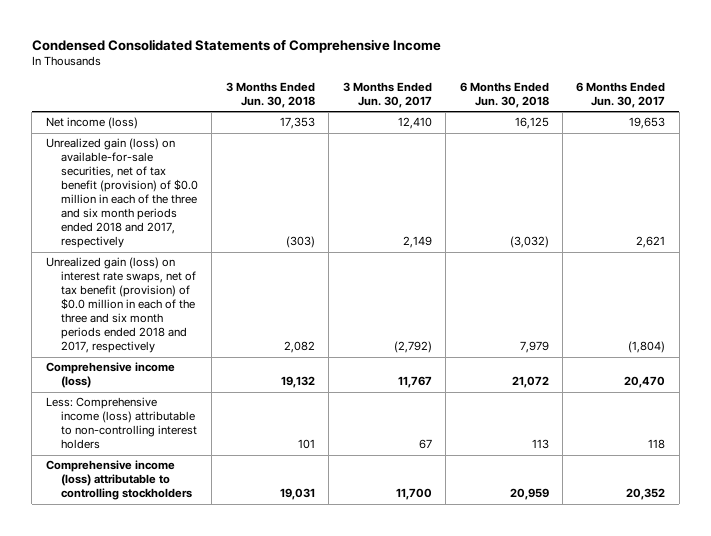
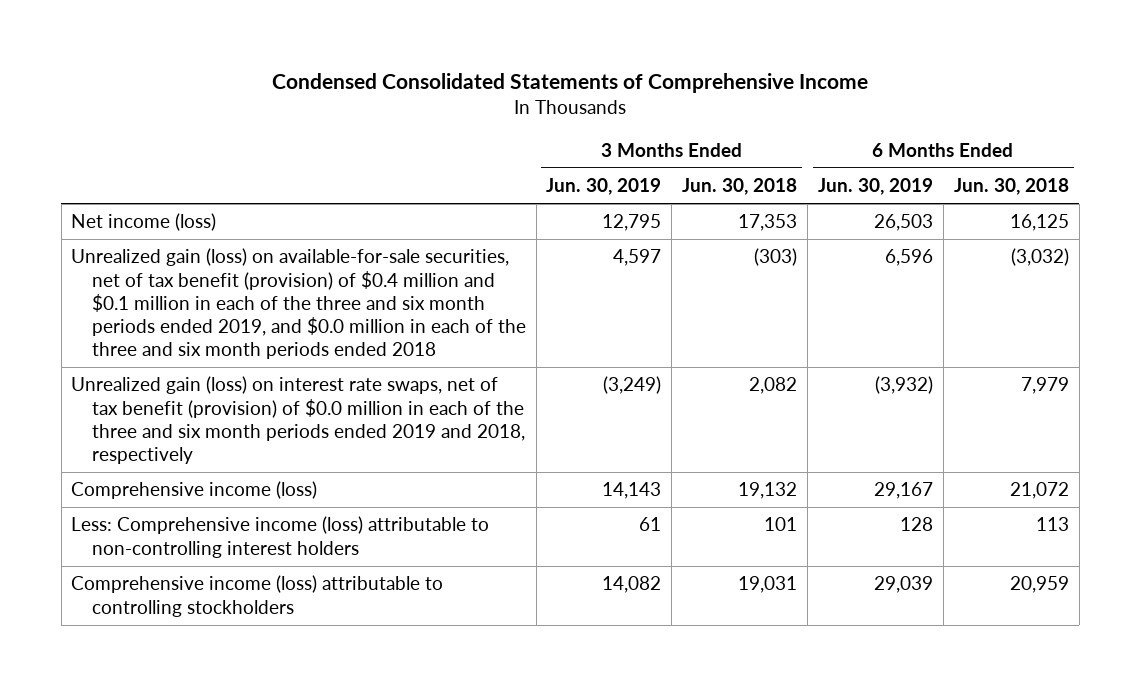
[342,82,432,109] 3 Months Ended Jun. 30, 2017 -> none
[576,82,666,109] 6 Months Ended Jun. 30, 2017 -> none
none -> [546,178,662,196] Jun. 30, 2019
none -> [817,178,933,196] Jun. 30, 2019
[45,138,199,249] Unrealized gain (loss) on available-for-sale securities, net of tax benefit (provision) of $0.0 million in each of the three and six month periods ended 2018 and 2017, respectively -> [71,248,526,360] Unrealized gain (loss) on available-for-sale securities, net of tax benefit (provision) of $0.4 million and $0.1 million in each of the three and six month periods ended 2019, and $0.0 million in each of the three and six month periods ended 2018
[45,257,197,354] Unrealized gain (loss) on interest rate swaps, net of tax benefit (provision) of $0.0 million in each of the three and six month periods ended 2018 and 2017, respectively -> [71,376,525,465] Unrealized gain (loss) on interest rate swaps, net of tax benefit (provision) of $0.0 million in each of the three and six month periods ended 2019 and 2018, respectively

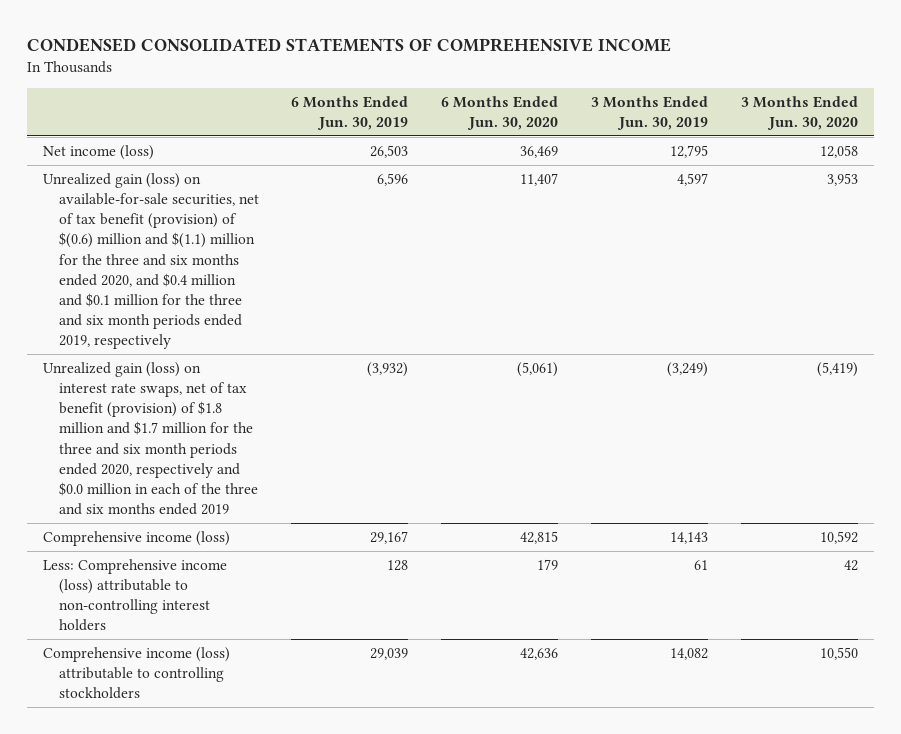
[272,73,869,94] Condensed Consolidated Statements of Comprehensive Income -> [26,38,671,53] CONDENSED CONSOLIDATED STATEMENTS OF COMPREHENSIVE INCOME
[682,178,798,196] Jun. 30, 2018 -> none
[953,178,1069,196] Jun. 30, 2018 -> none
none -> [441,96,559,131] 6 Months Ended Jun. 30, 2020
none -> [740,96,858,131] 3 Months Ended Jun. 30, 2020
[71,248,526,360] Unrealized gain (loss) on available-for-sale securities, net of tax benefit (provision) of $0.4 million and $0.1 million in each of the three and six month periods ended 2019, and $0.0 million in each of the three and six month periods ended 2018 -> [43,172,259,350] Unrealized gain (loss) on available-for-sale securities, net of tax benefit (provision) of $(0.6) million and $(1.1) million for the three and six months ended 2020, and $0.4 million and $0.1 million for the three and six month periods ended 2019, respectively
[71,376,525,465] Unrealized gain (loss) on interest rate swaps, net of tax benefit (provision) of $0.0 million in each of the three and six month periods ended 2019 and 2018, respectively -> [43,361,258,515] Unrealized gain (loss) on interest rate swaps, net of tax benefit (provision) of $1.8 million and $1.7 million for the three and six month periods ended 2020, respectively and $0.0 million in each of the three and six months ended 2019

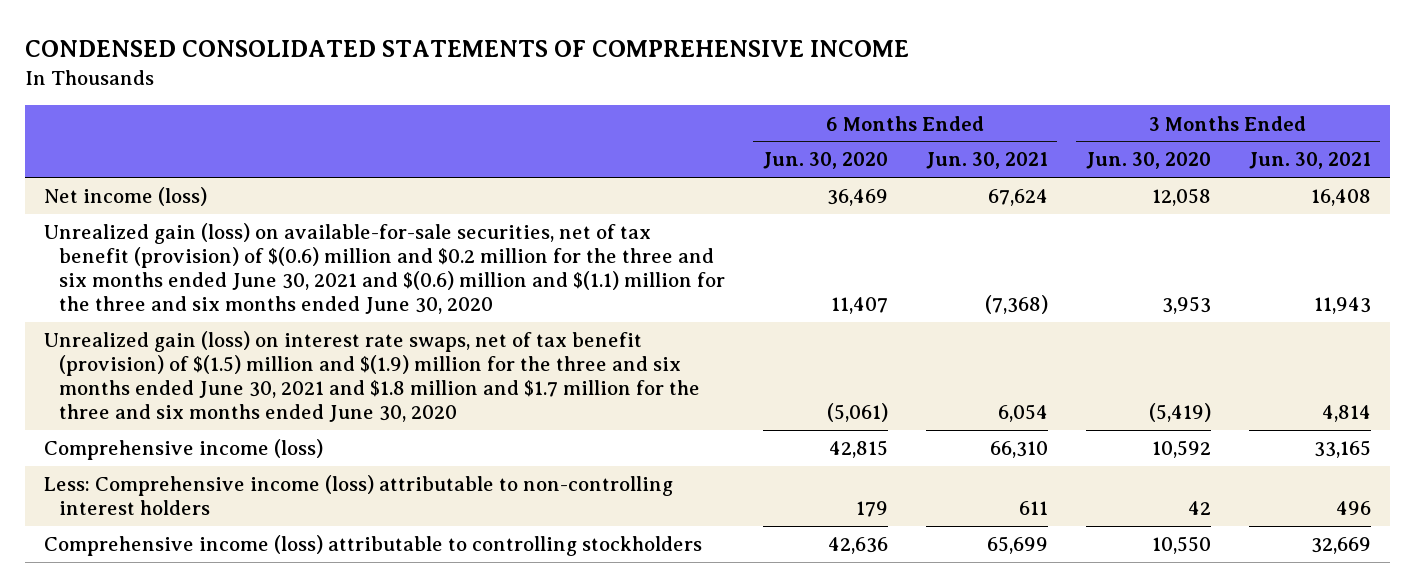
[291,96,409,131] 6 Months Ended Jun. 30, 2019 -> none
[590,96,708,131] 3 Months Ended Jun. 30, 2019 -> none
none -> [925,152,1048,170] Jun. 30, 2021
none -> [1248,152,1371,170] Jun. 30, 2021
[43,172,259,350] Unrealized gain (loss) on available-for-sale securities, net of tax benefit (provision) of $(0.6) million and $(1.1) million for the three and six months ended 2020, and $0.4 million and $0.1 million for the three and six month periods ended 2019, respectively -> [43,223,725,315] Unrealized gain (loss) on available-for-sale securities, net of tax benefit (provision) of $(0.6) million and $0.2 million for the three and six months ended June 30, 2021 and $(0.6) million and $(1.1) million for the three and six months ended June 30, 2020
[43,361,258,515] Unrealized gain (loss) on interest rate swaps, net of tax benefit (provision) of $1.8 million and $1.7 million for the three and six month periods ended 2020, respectively and $0.0 million in each of the three and six months ended 2019 -> [43,331,700,423] Unrealized gain (loss) on interest rate swaps, net of tax benefit (provision) of $(1.5) million and $(1.9) million for the three and six months ended June 30, 2021 and $1.8 million and $1.7 million for the three and six months ended June 30, 2020

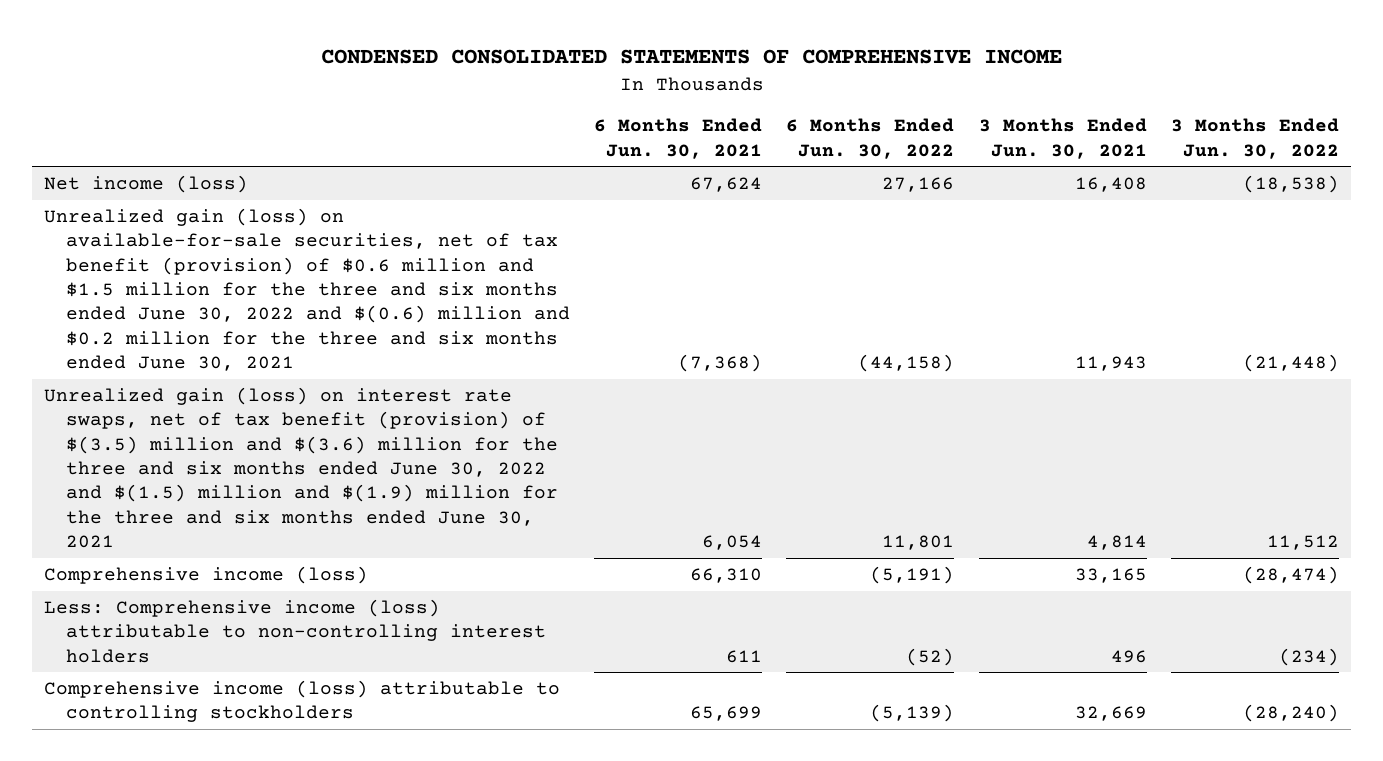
[762,152,888,170] Jun. 30, 2020 -> none
[1085,152,1211,170] Jun. 30, 2020 -> none
none -> [786,118,955,159] 6 Months Ended Jun. 30, 2022
none -> [1170,118,1339,159] 3 Months Ended Jun. 30, 2022
[43,223,725,315] Unrealized gain (loss) on available-for-sale securities, net of tax benefit (provision) of $(0.6) million and $0.2 million for the three and six months ended June 30, 2021 and $(0.6) million and $(1.1) million for the three and six months ended June 30, 2020 -> [44,208,570,371] Unrealized gain (loss) on available-for-sale securities, net of tax benefit (provision) of $0.6 million and $1.5 million for the three and six months ended June 30, 2022 and $(0.6) million and $0.2 million for the three and six months ended June 30, 2021
[43,331,700,423] Unrealized gain (loss) on interest rate swaps, net of tax benefit (provision) of $(1.5) million and $(1.9) million for the three and six months ended June 30, 2021 and $1.8 million and $1.7 million for the three and six months ended June 30, 2020 -> [44,387,558,548] Unrealized gain (loss) on interest rate swaps, net of tax benefit (provision) of $(3.5) million and $(3.6) million for the three and six months ended June 30, 2022 and $(1.5) million and $(1.9) million for the three and six months ended June 30, 2021

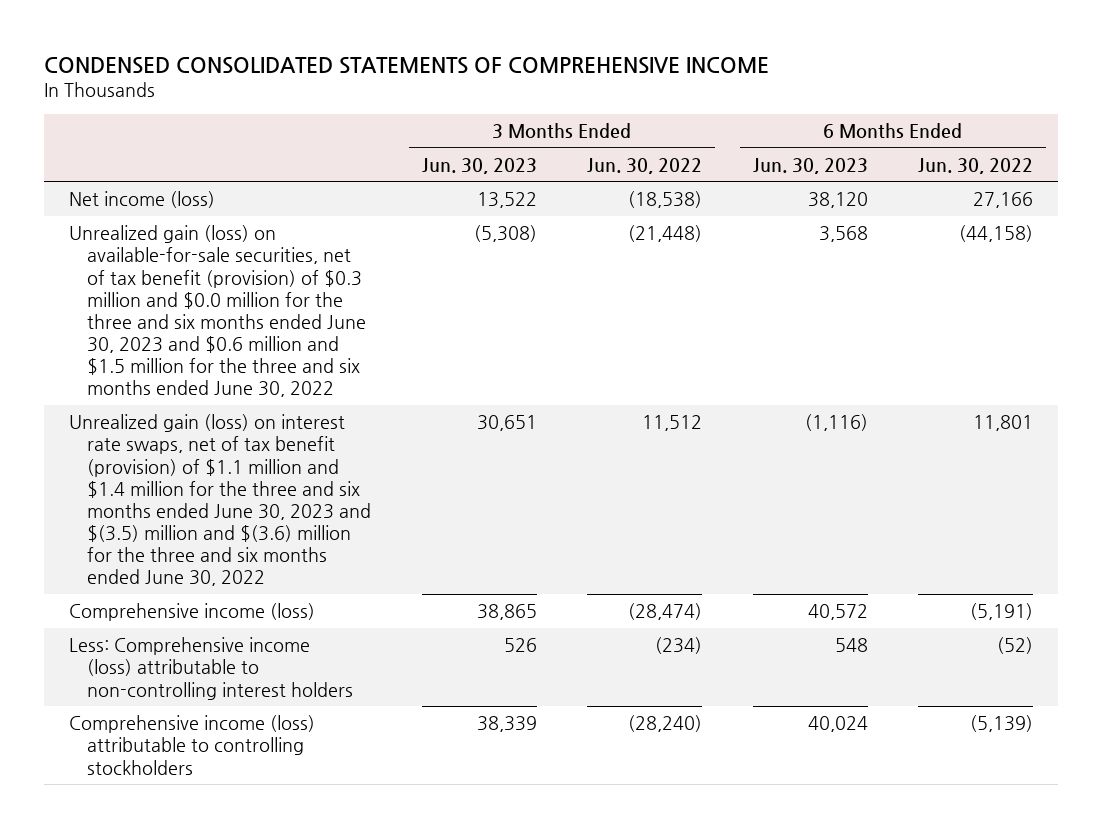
[594,118,763,159] 6 Months Ended Jun. 30, 2021 -> none
[978,118,1147,159] 3 Months Ended Jun. 30, 2021 -> none
none -> [421,157,537,174] Jun. 30, 2023
none -> [752,157,868,174] Jun. 30, 2023
[44,208,570,371] Unrealized gain (loss) on available-for-sale securities, net of tax benefit (provision) of $0.6 million and $1.5 million for the three and six months ended June 30, 2022 and $(0.6) million and $0.2 million for the three and six months ended June 30, 2021 -> [68,225,367,398] Unrealized gain (loss) on available-for-sale securities, net of tax benefit (provision) of $0.3 million and $0.0 million for the three and six months ended June 30, 2023 and $0.6 million and $1.5 million for the three and six months ended June 30, 2022
[44,387,558,548] Unrealized gain (loss) on interest rate swaps, net of tax benefit (provision) of $(3.5) million and $(3.6) million for the three and six months ended June 30, 2022 and $(1.5) million and $(1.9) million for the three and six months ended June 30, 2021 -> [68,414,372,587] Unrealized gain (loss) on interest rate swaps, net of tax benefit (provision) of $1.1 million and $1.4 million for the three and six months ended June 30, 2023 and $(3.5) million and $(3.6) million for the three and six months ended June 30, 2022

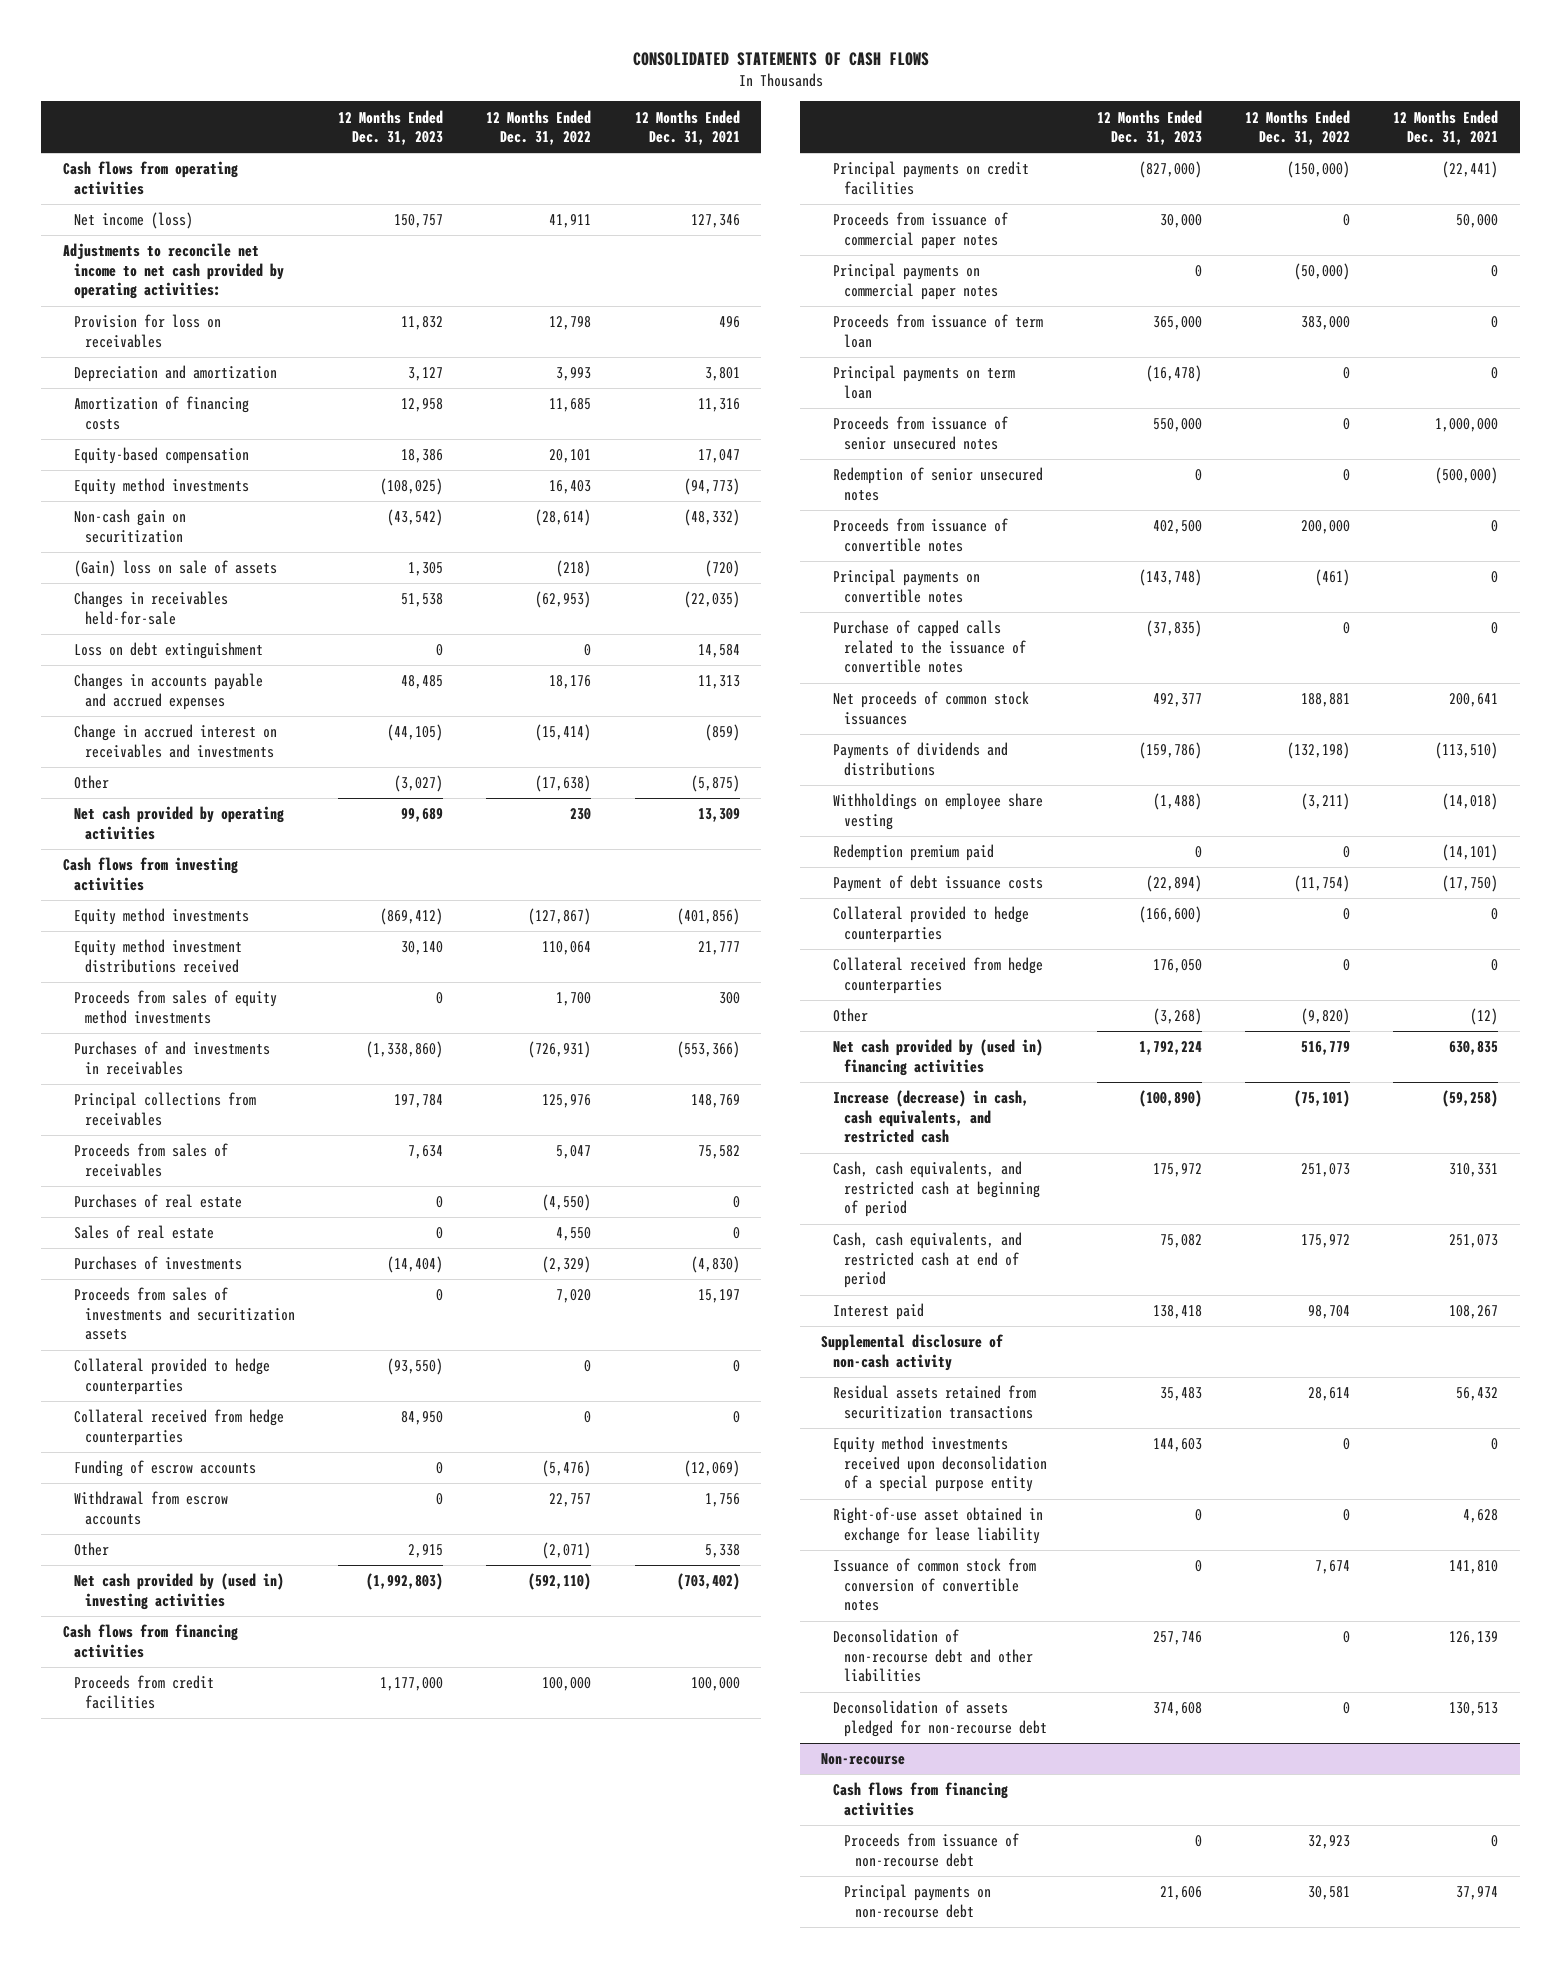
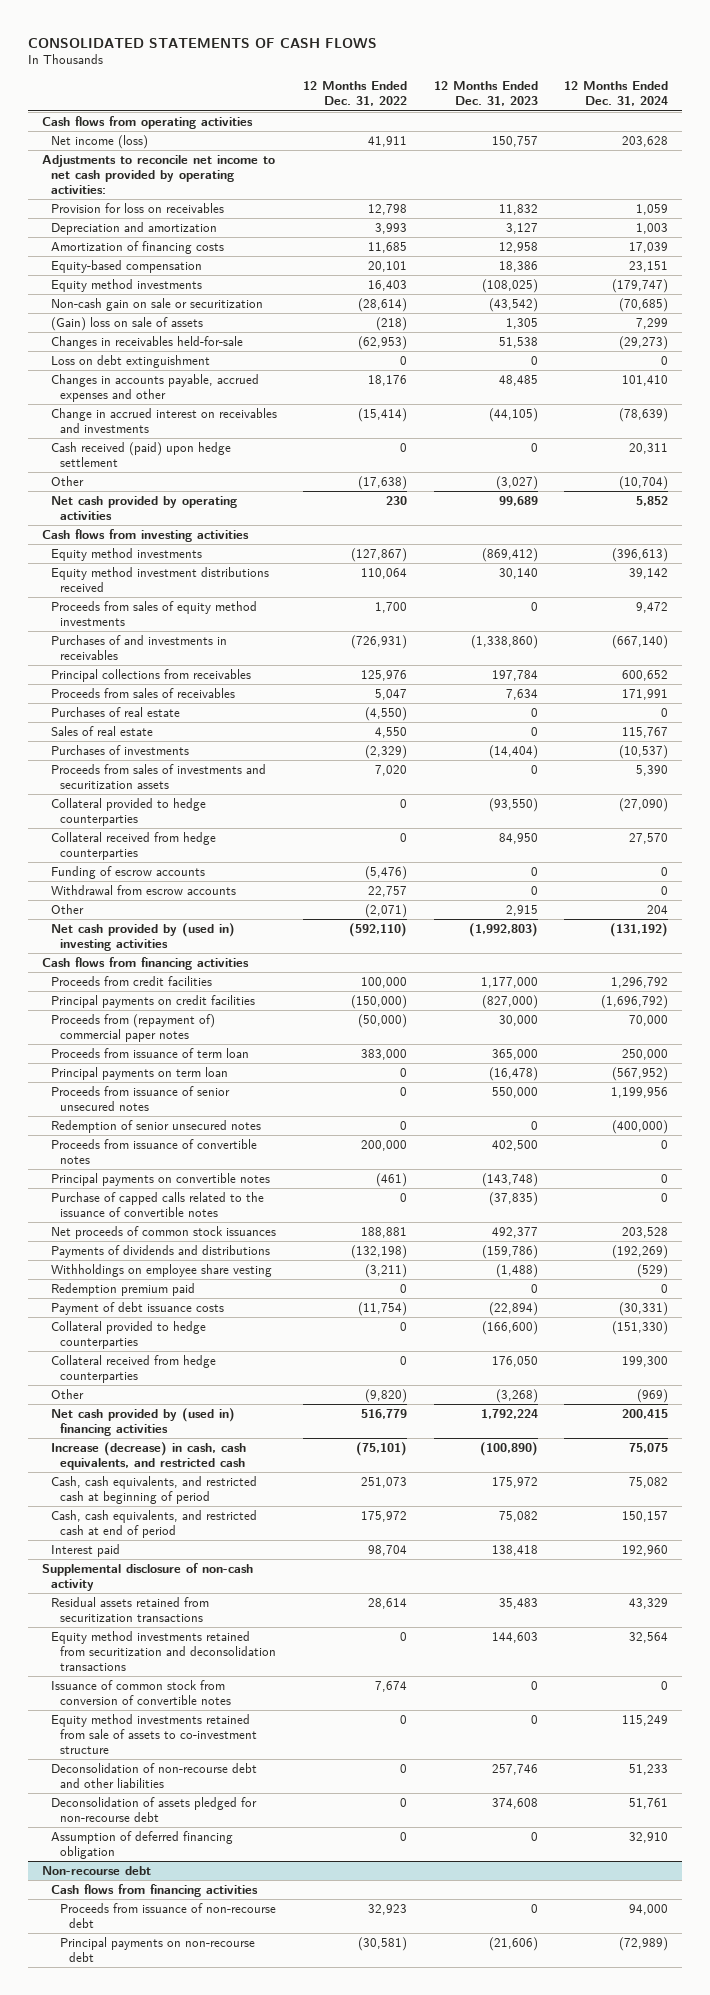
[634,109,740,146] 12 Months Ended Dec. 31, 2021 -> none
none -> [564,81,669,107] 12 Months Ended Dec. 31, 2024
[73,509,186,543] Non-cash gain on securitization -> [50,297,263,311] Non-cash gain on sale or securitization
[73,673,263,710] Changes in accounts payable and accrued expenses -> [50,373,259,402] Changes in accounts payable, accrued expenses and other
none -> [50,441,231,467] Cash received (paid) upon hedge settlement
[832,263,998,300] Principal payments on commercial paper notes -> none
[832,212,1008,249] Proceeds from issuance of commercial paper notes -> [50,1013,215,1042] Proceeds from (repayment of) commercial paper notes
[1343,214,1351,227] 0 -> [358,1013,408,1028] (50,000)
[832,1507,1043,1544] Right-of-use asset obtained in exchange for lease liability -> none
[832,1436,1047,1493] Equity method investments received upon deconsolidation of a special purpose entity -> [50,1630,276,1671] Equity method investments retained from securitization and deconsolidation transactions
none -> [50,1713,257,1754] Equity method investments retained from sale of assets to co-investment structure
none -> [50,1830,233,1859] Assumption of deferred financing obligation
[821,1753,906,1766] Non-recourse -> [41,1865,151,1875] Non-recourse debt
[1160,1886,1203,1901] 21,606 -> [488,1936,538,1951] (21,606)
[1308,1886,1351,1901] 30,581 -> [358,1936,408,1951] (30,581)

